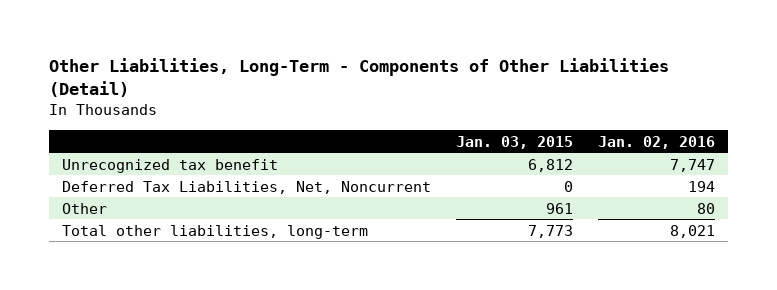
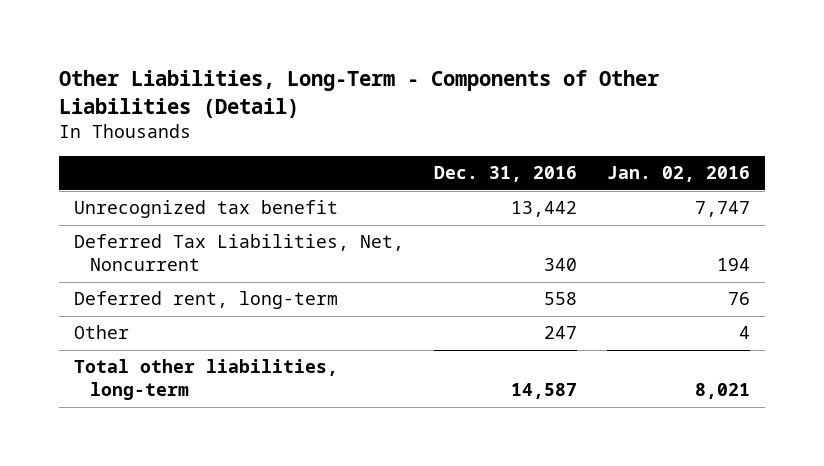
[455,135,573,149] Jan. 03, 2015 -> none
none -> [434,166,578,183] Dec. 31, 2016
none -> [73,291,338,310] Deferred rent, long-term
[697,202,716,214] 80 -> [739,326,751,340] 4

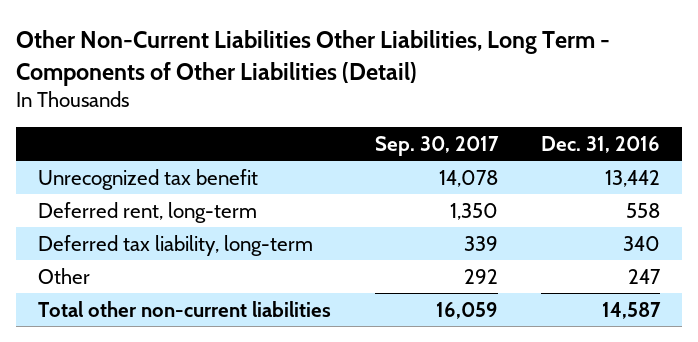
[58,70,659,119] Other Liabilities, Long-Term - Components of Other Liabilities (Detail) -> [16,29,611,86] Other Non-Current Liabilities Other Liabilities, Long Term - Components of Other Liabilities (Detail)
[607,166,751,183] Jan. 02, 2016 -> none
none -> [374,135,499,156] Sep. 30, 2017
[73,234,404,272] Deferred Tax Liabilities, Net, Noncurrent -> none
none -> [38,234,314,256] Deferred tax liability, long-term
[73,359,338,401] Total other liabilities, long-term -> [38,300,332,317] Total other non-current liabilities

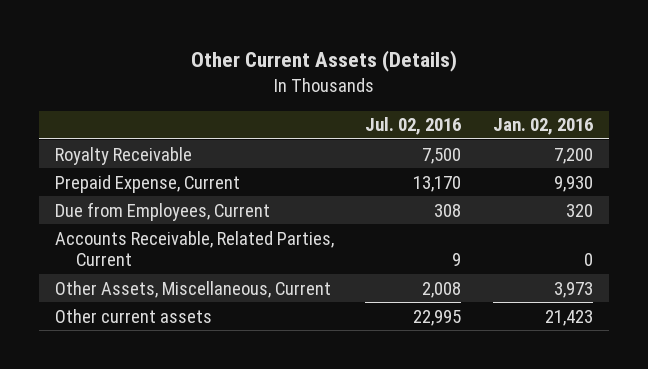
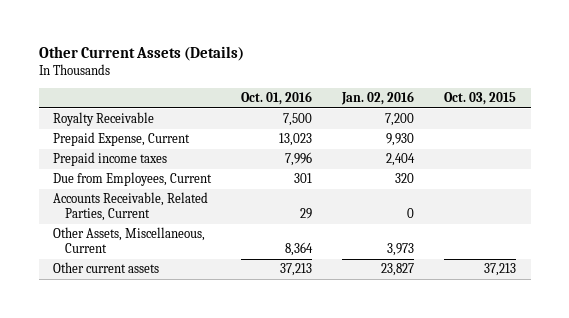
[365,117,462,136] Jul. 02, 2016 -> none
none -> [241,91,313,106] Oct. 01, 2016
none -> [443,92,516,106] Oct. 03, 2015
none -> [53,152,168,167] Prepaid income taxes
[545,309,594,326] 21,423 -> [380,263,414,277] 23,827

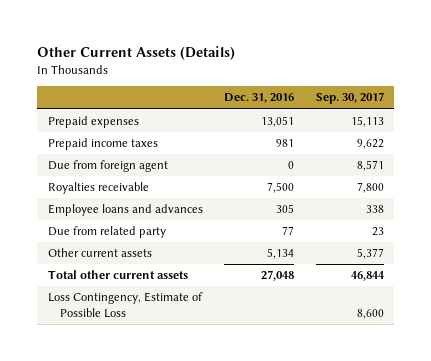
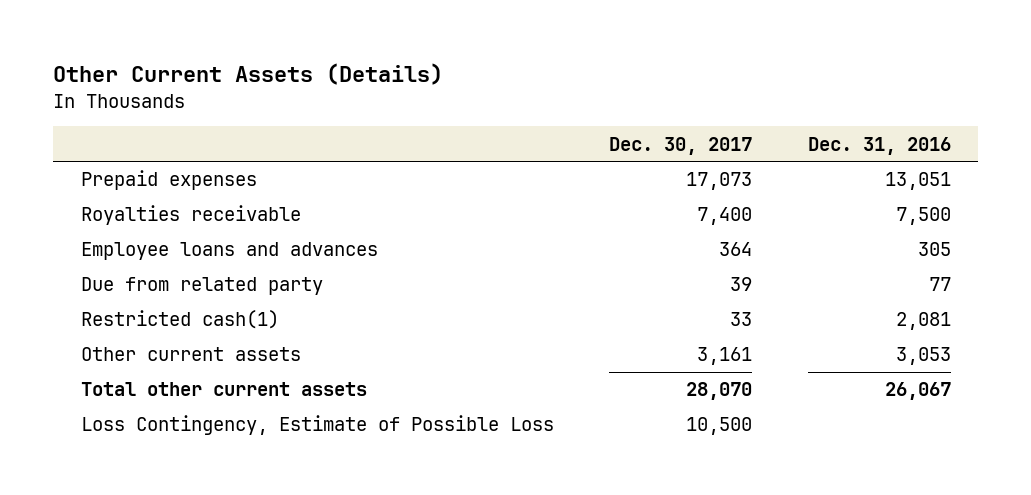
[315,92,384,105] Sep. 30, 2017 -> none
none -> [609,136,753,155] Dec. 30, 2017
[47,138,158,151] Prepaid income taxes -> none
[47,160,168,173] Due from foreign agent -> none
none -> [80,310,279,330] Restricted cash(1)
[267,248,295,260] 5,134 -> [895,347,951,366] 3,053
[261,270,295,282] 27,048 -> [884,382,951,401] 26,067

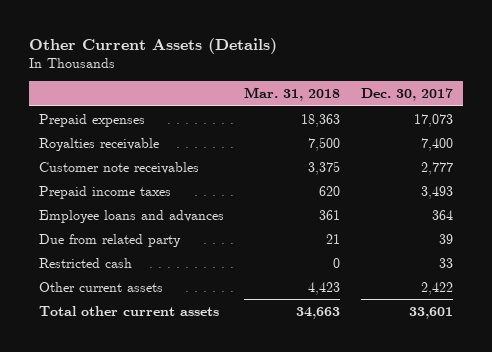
[807,136,951,155] Dec. 31, 2016 -> none
none -> [244,87,341,102] Mar. 31, 2018
none -> [38,161,199,174] Customer note receivables
none -> [38,185,171,199] Prepaid income taxes
[80,415,554,436] Loss Contingency, Estimate of Possible Loss -> none
[80,310,279,330] Restricted cash(1) -> [38,257,132,268] Restricted cash
[697,347,753,366] 3,161 -> [420,281,453,295] 2,422
[686,382,753,401] 28,070 -> [408,306,453,319] 33,601

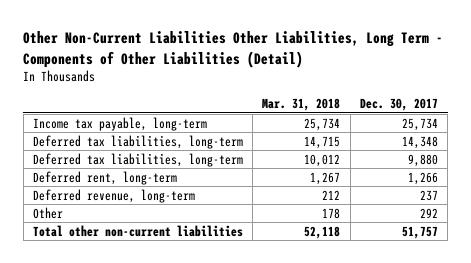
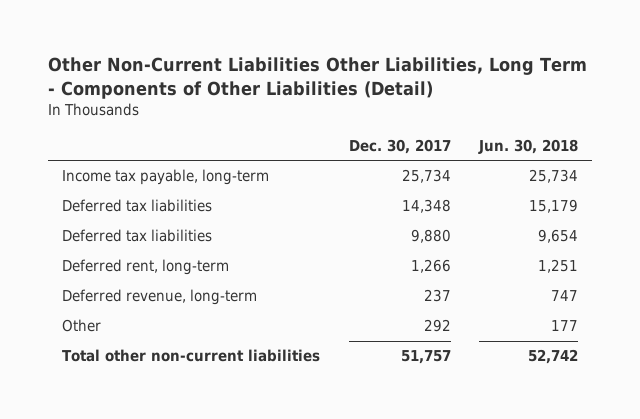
[262,98,341,112] Mar. 31, 2018 -> none
none -> [478,138,579,154] Jun. 30, 2018
[32,134,243,149] Deferred tax liabilities, long-term -> [61,199,212,213] Deferred tax liabilities
[32,152,243,167] Deferred tax liabilities, long-term -> [61,229,212,243] Deferred tax liabilities

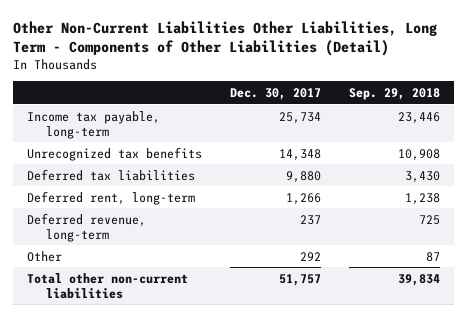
[478,138,579,154] Jun. 30, 2018 -> none
none -> [349,87,441,100] Sep. 29, 2018
[61,199,212,213] Deferred tax liabilities -> [27,146,203,161] Unrecognized tax benefits

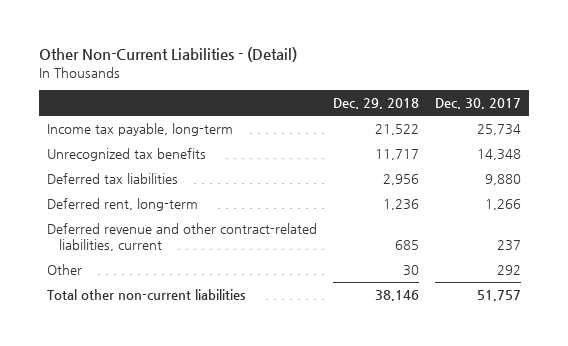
[13,20,438,57] Other Non-Current Liabilities Other Liabilities, Long Term - Components of Other Liabilities (Detail) -> [38,47,297,63] Other Non-Current Liabilities - (Detail)
[349,87,441,100] Sep. 29, 2018 -> none
none -> [333,98,420,110] Dec. 29, 2018
[27,212,147,242] Deferred revenue, long-term -> [46,223,317,251] Deferred revenue and other contract-related liabilities, current

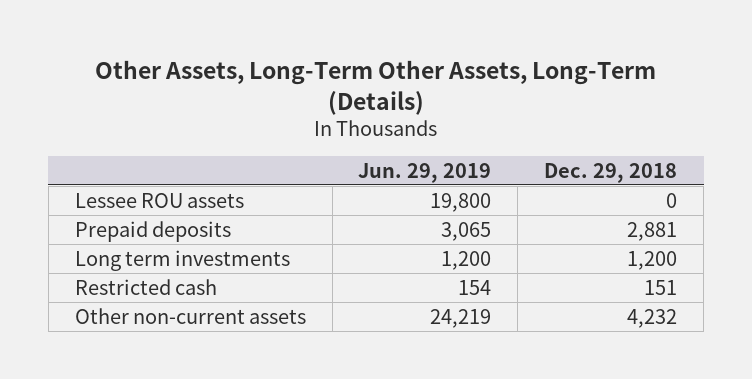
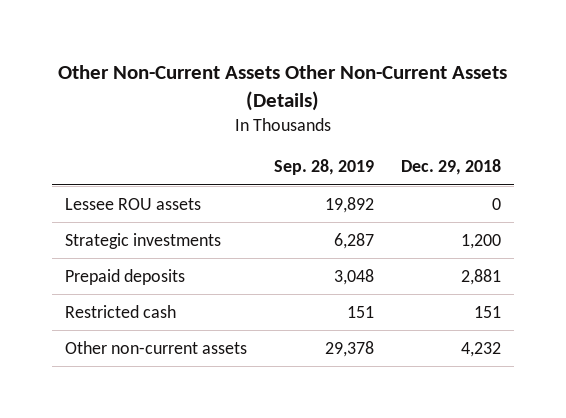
[94,59,656,115] Other Assets, Long-Term Other Assets, Long-Term (Details) -> [58,65,508,111] Other Non-Current Assets Other Non-Current Assets (Details)
[358,162,492,183] Jun. 29, 2019 -> none
none -> [274,159,375,176] Sep. 28, 2019
none -> [65,232,222,249] Strategic investments
[74,249,290,271] Long term investments -> none

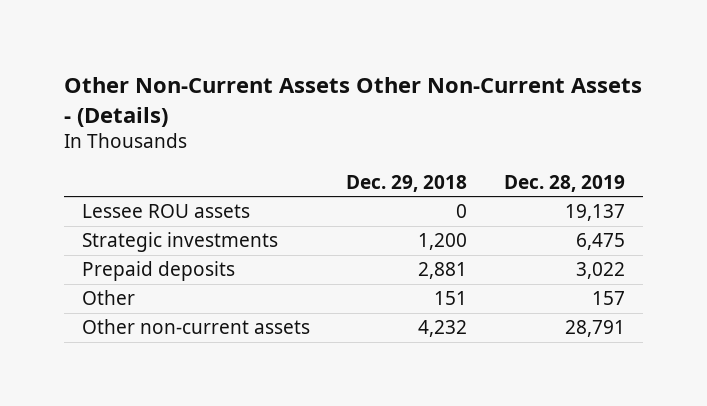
[58,65,508,111] Other Non-Current Assets Other Non-Current Assets (Details) -> [63,77,642,127] Other Non-Current Assets Other Non-Current Assets - (Details)
[274,159,375,176] Sep. 28, 2019 -> none
none -> [503,174,625,192] Dec. 28, 2019
[65,304,177,318] Restricted cash -> [82,290,136,306] Other

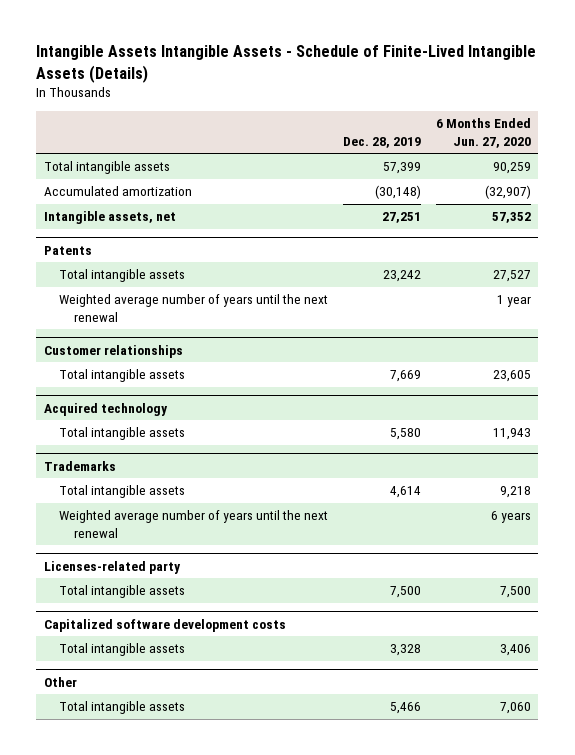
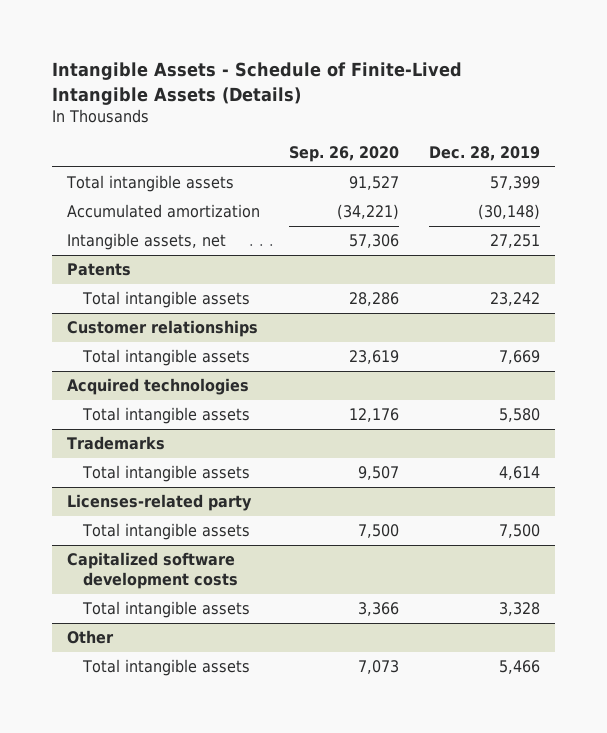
[36,45,537,83] Intangible Assets Intangible Assets - Schedule of Finite-Lived Intangible Assets (Details) -> [51,62,462,105] Intangible Assets - Schedule of Finite-Lived Intangible Assets (Details)
[435,118,531,148] 6 Months Ended Jun. 27, 2020 -> none
none -> [289,146,400,163] Sep. 26, 2020
[58,294,328,322] Weighted average number of years until the next renewal -> none
[43,402,168,416] Acquired technology -> [66,378,249,396] Acquired technologies
[58,510,328,538] Weighted average number of years until the next renewal -> none

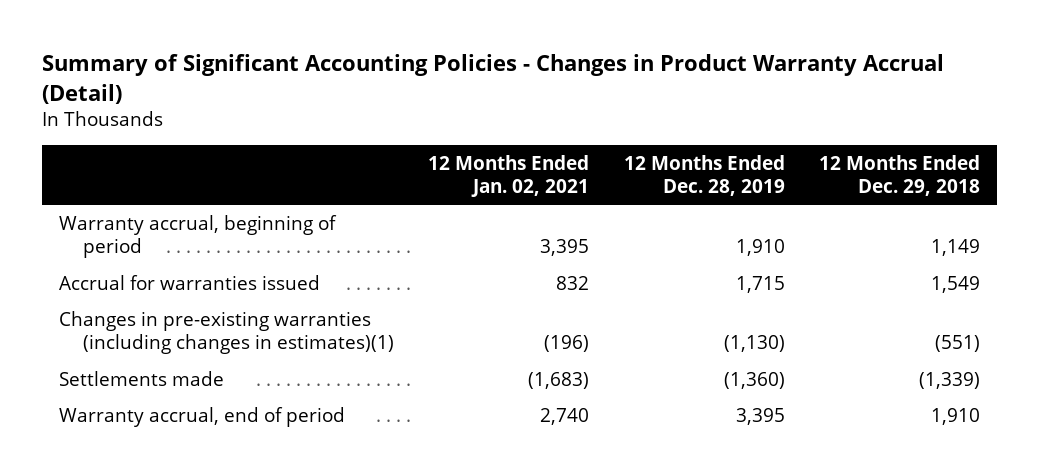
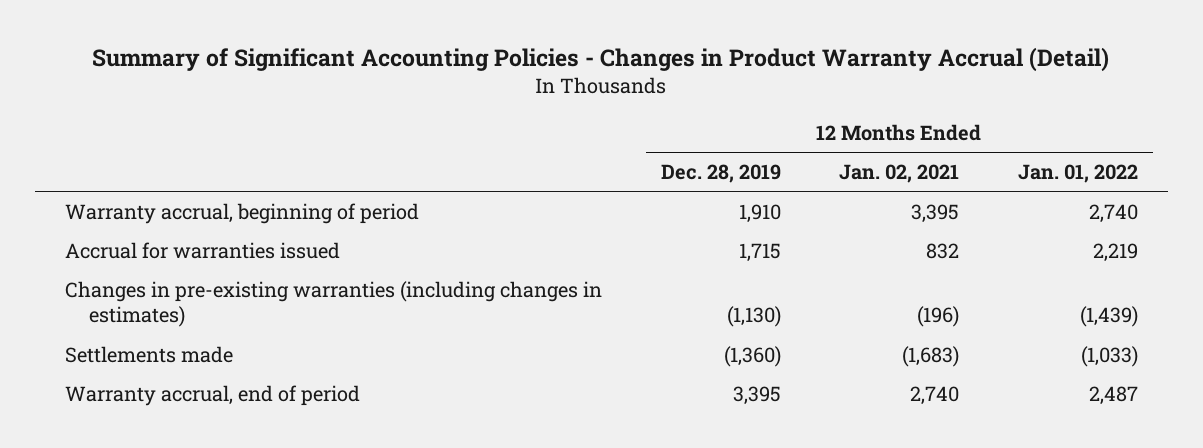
[818,154,980,196] 12 Months Ended Dec. 29, 2018 -> none
none -> [1018,164,1139,184] Jan. 01, 2022
[59,310,394,355] Changes in pre-existing warranties (including changes in estimates)(1) -> [64,280,602,328] Changes in pre-existing warranties (including changes in estimates)

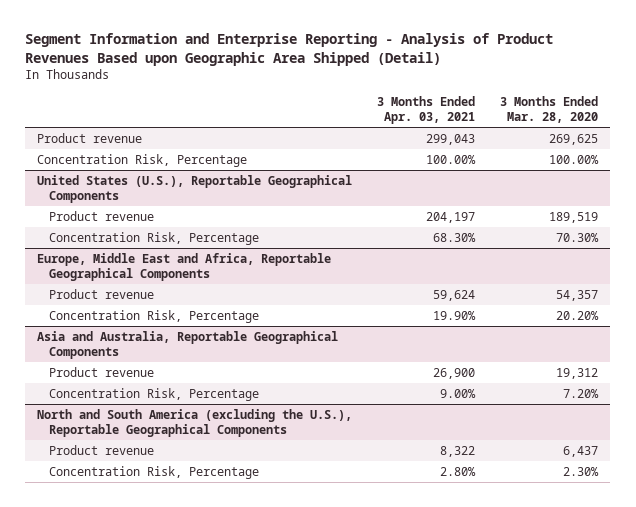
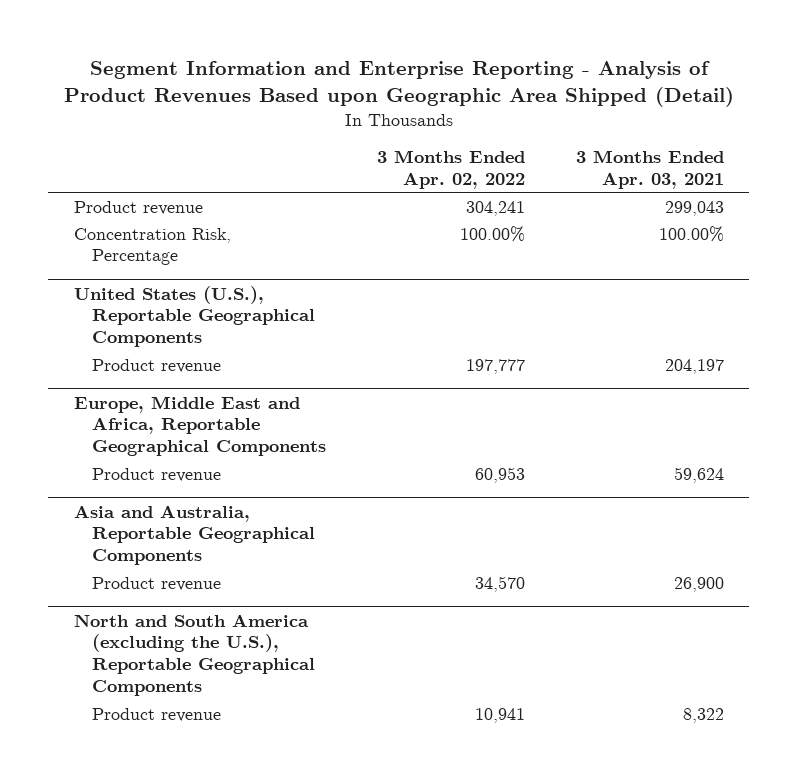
[500,95,599,124] 3 Months Ended Mar. 28, 2020 -> none
none -> [376,149,525,189] 3 Months Ended Apr. 02, 2022
[49,231,260,245] Concentration Risk, Percentage -> none
[49,309,260,323] Concentration Risk, Percentage -> none
[49,387,260,401] Concentration Risk, Percentage -> none
[49,465,260,479] Concentration Risk, Percentage -> none

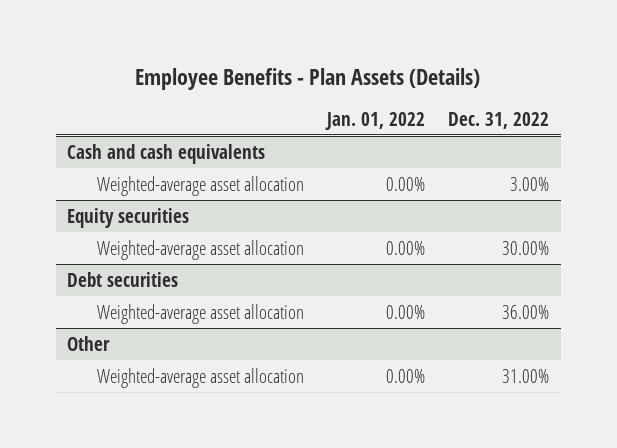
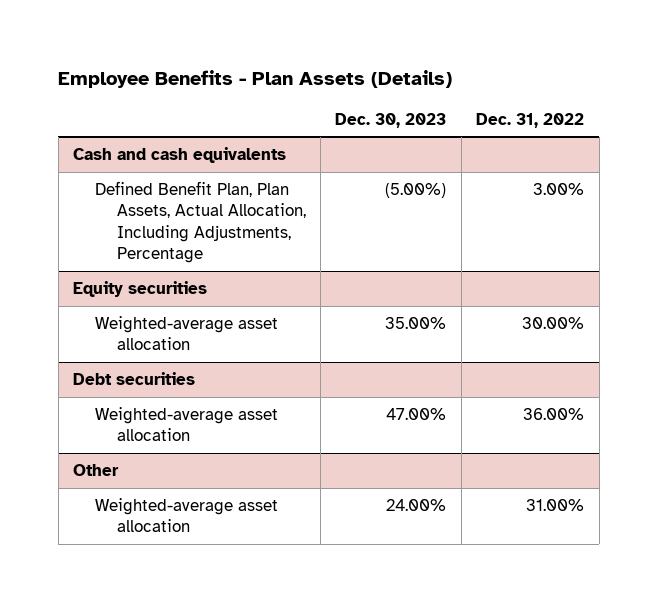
[325,111,426,130] Jan. 01, 2022 -> none
none -> [335,112,447,128] Dec. 30, 2023
[96,175,304,196] Weighted-average asset allocation -> none
none -> [94,181,306,264] Defined Benefit Plan, Plan Assets, Actual Allocation, Including Adjustments, Percentage

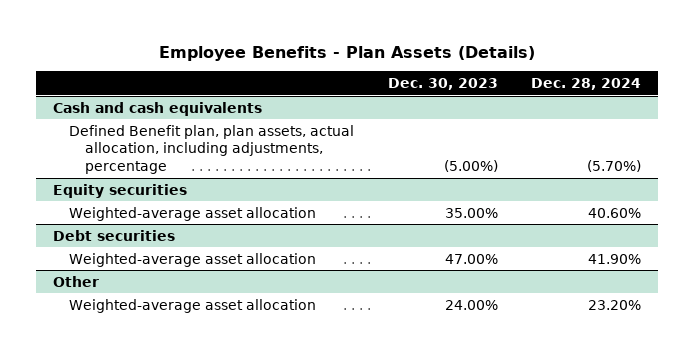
[476,112,585,128] Dec. 31, 2022 -> none
none -> [531,78,642,91] Dec. 28, 2024
[94,181,306,264] Defined Benefit Plan, Plan Assets, Actual Allocation, Including Adjustments, Percentage -> [68,124,354,174] Defined Benefit plan, plan assets, actual allocation, including adjustments, percentage

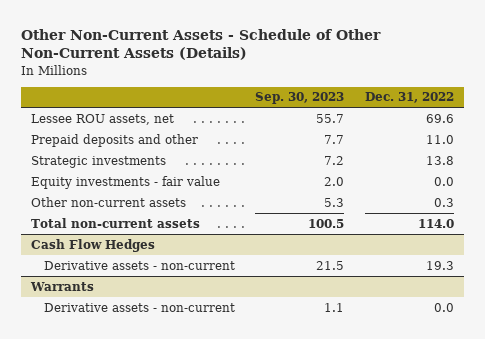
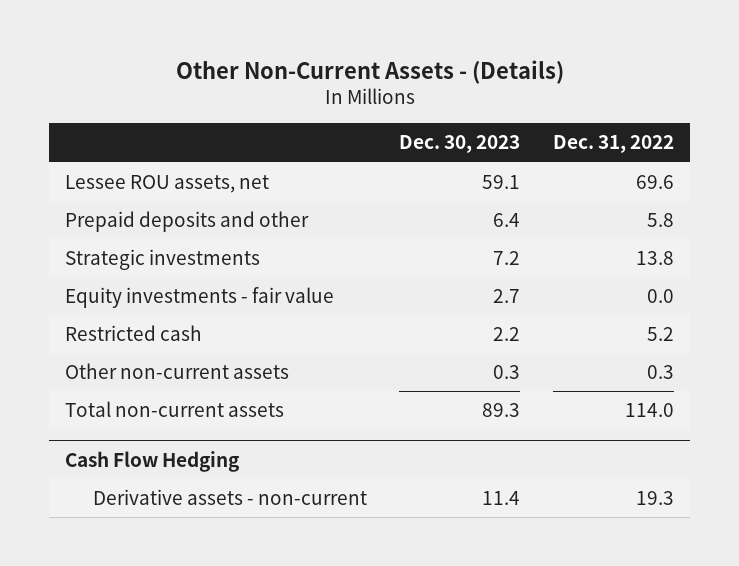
[21,28,382,61] Other Non-Current Assets - Schedule of Other Non-Current Assets (Details) -> [175,59,564,84] Other Non-Current Assets - (Details)
[255,92,345,105] Sep. 30, 2023 -> none
none -> [399,135,521,154] Dec. 30, 2023
[425,134,454,144] 11.0 -> [646,213,674,228] 5.8
none -> [65,325,203,342] Restricted cash
[31,238,156,252] Cash Flow Hedges -> [65,450,241,472] Cash Flow Hedging
[30,281,95,291] Warrants -> none
[44,302,236,312] Derivative assets - non-current -> none

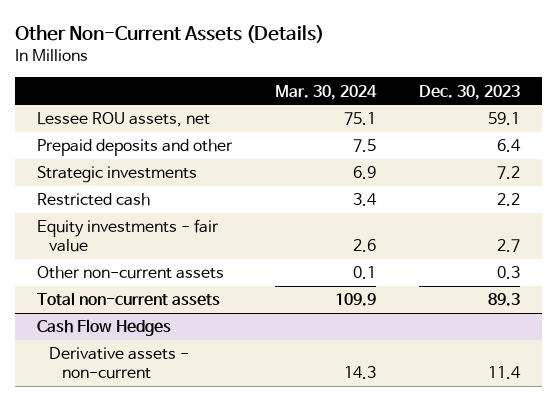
[175,59,564,84] Other Non-Current Assets - (Details) -> [14,24,324,43] Other Non-Current Assets (Details)
[552,135,674,154] Dec. 31, 2022 -> none
none -> [274,84,377,100] Mar. 30, 2024
[65,287,335,309] Equity investments - fair value -> [36,219,219,252] Equity investments - fair value
[65,450,241,472] Cash Flow Hedging -> [36,319,171,337] Cash Flow Hedges

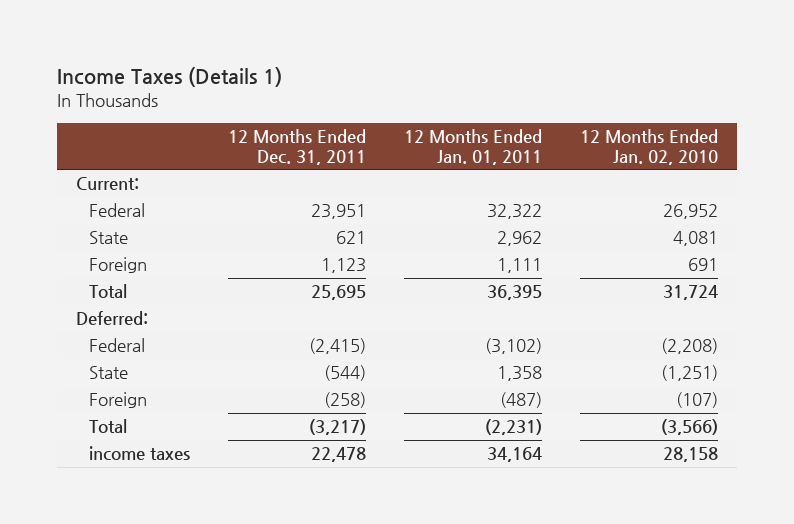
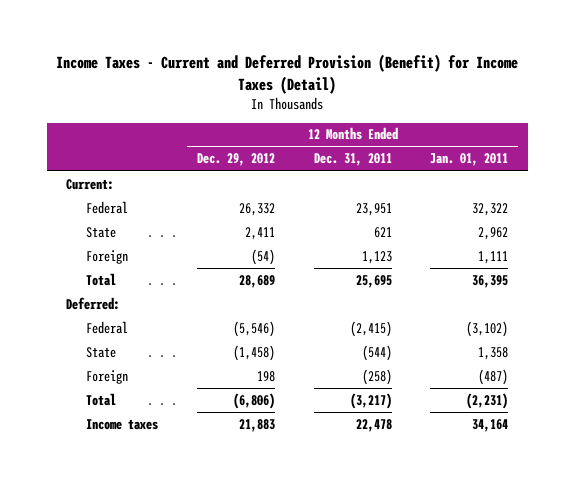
[57,67,283,88] Income Taxes (Details 1) -> [56,54,519,95] Income Taxes - Current and Deferred Provision (Benefit) for Income Taxes (Detail)
[580,129,719,165] 12 Months Ended Jan. 02, 2010 -> none
none -> [196,153,275,167] Dec. 29, 2012
[88,446,190,462] income taxes -> [85,418,158,430] Income taxes

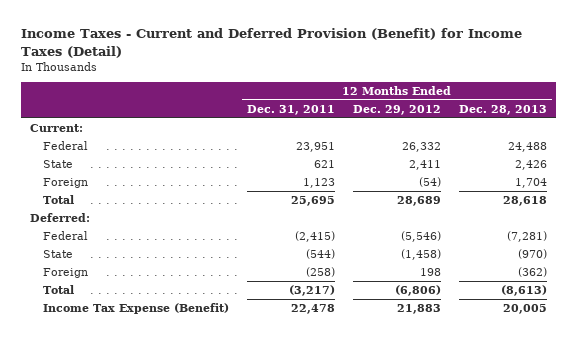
[430,153,509,167] Jan. 01, 2011 -> none
none -> [459,104,548,115] Dec. 28, 2013
[85,418,158,430] Income taxes -> [42,302,229,314] Income Tax Expense (Benefit)

